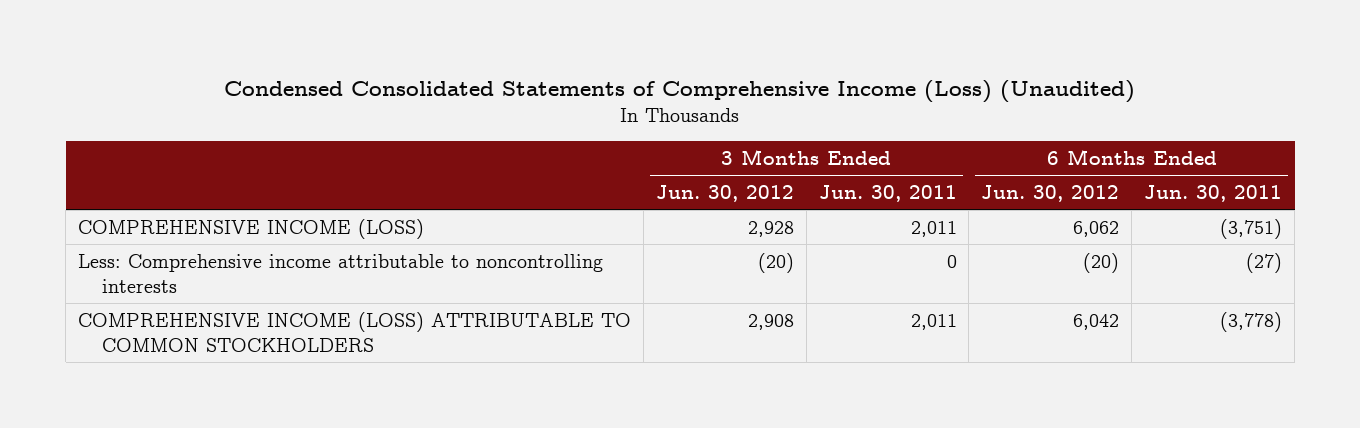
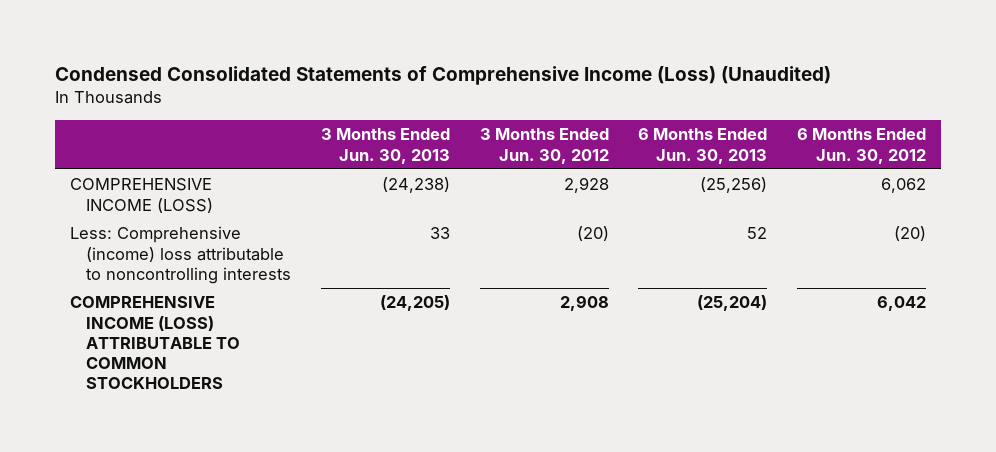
[818,184,957,202] Jun. 30, 2011 -> none
[1144,184,1283,202] Jun. 30, 2011 -> none
none -> [320,128,450,164] 3 Months Ended Jun. 30, 2013
none -> [638,128,768,164] 6 Months Ended Jun. 30, 2013
[78,253,604,293] Less: Comprehensive income attributable to noncontrolling interests -> [69,226,292,284] Less: Comprehensive (income) loss attributable to noncontrolling interests

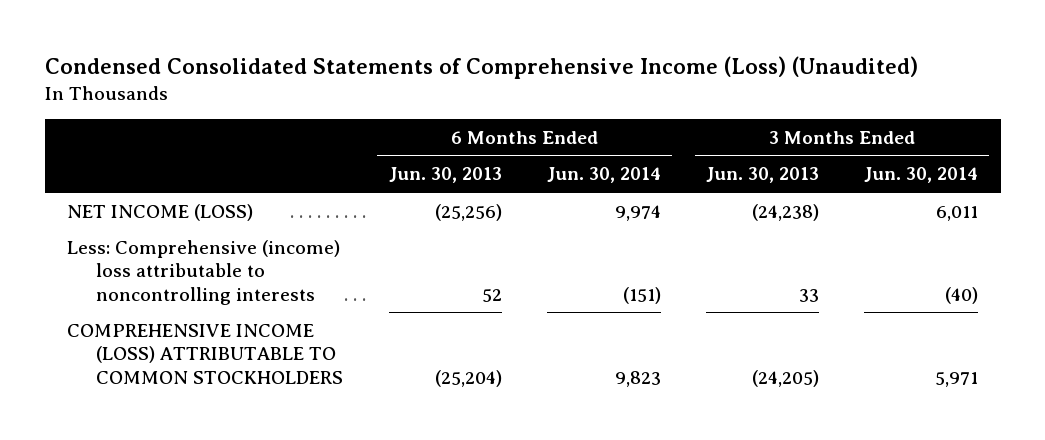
[479,128,609,164] 3 Months Ended Jun. 30, 2012 -> none
[797,128,927,164] 6 Months Ended Jun. 30, 2012 -> none
none -> [546,167,661,184] Jun. 30, 2014
none -> [863,167,978,184] Jun. 30, 2014
[69,178,214,213] COMPREHENSIVE INCOME (LOSS) -> [67,203,254,221] NET INCOME (LOSS)

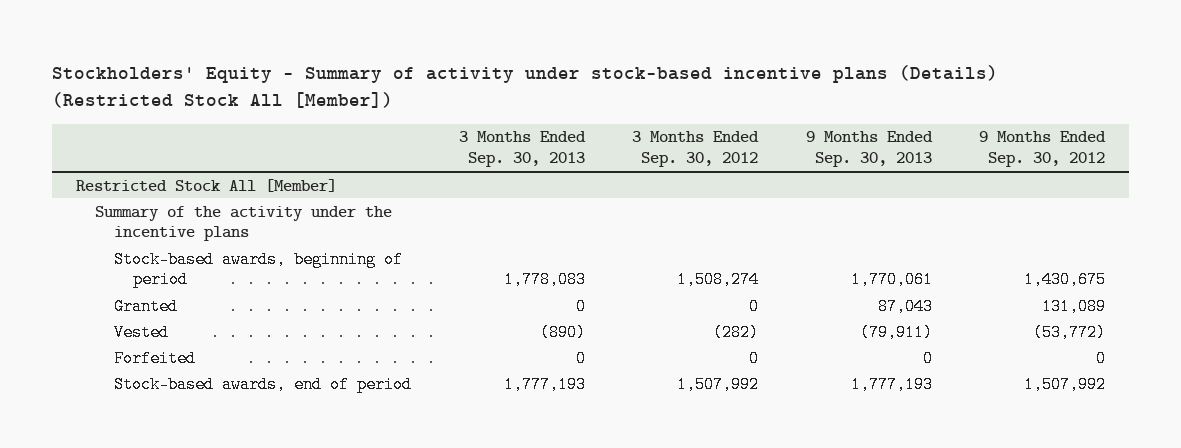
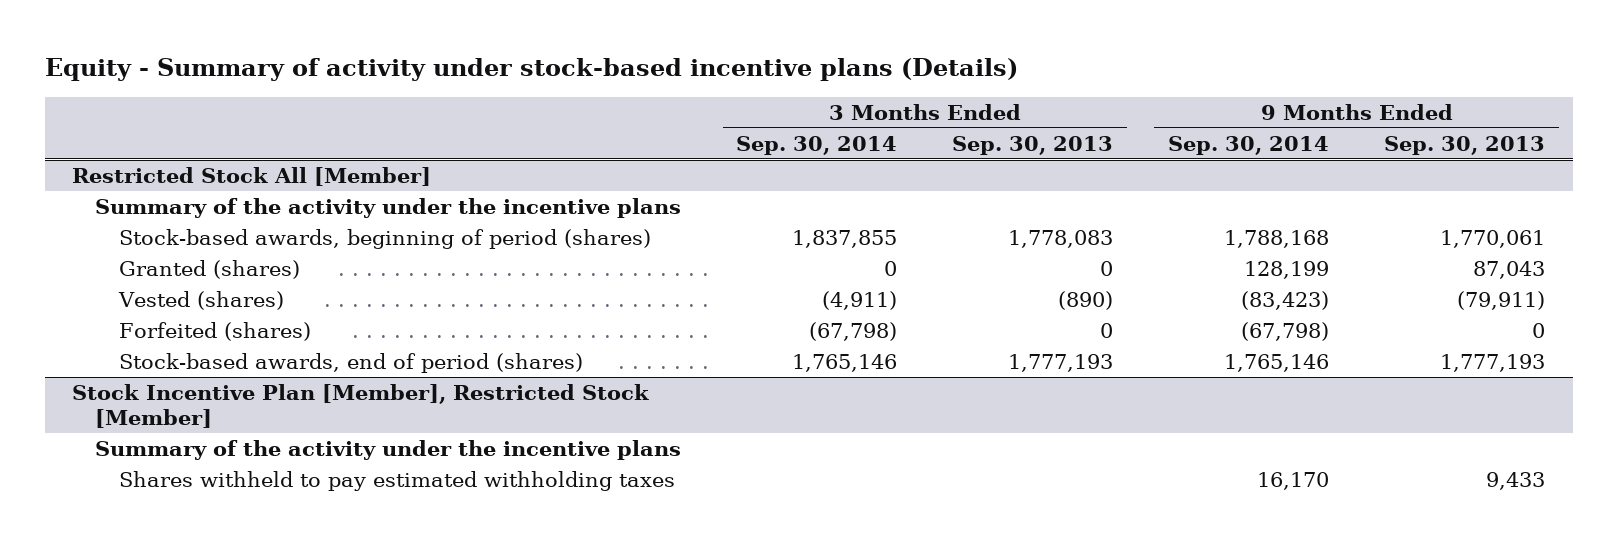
[52,65,999,109] Stockholders' Equity - Summary of activity under stock-based incentive plans (Details) (Restricted Stock All [Member]) -> [44,58,1018,82] Equity - Summary of activity under stock-based incentive plans (Details)
[632,131,760,168] 3 Months Ended Sep. 30, 2012 -> none
[979,131,1107,168] 9 Months Ended Sep. 30, 2012 -> none
none -> [736,135,898,155] Sep. 30, 2014
none -> [1168,135,1330,155] Sep. 30, 2014
[114,250,404,289] Stock-based awards, beginning of period -> [118,228,651,249] Stock-based awards, beginning of period (shares)
[114,297,179,315] Granted -> [118,259,300,279] Granted (shares)
[114,323,170,341] Vested -> [117,290,284,310] Vested (shares)
[114,349,197,367] Forfeited -> [118,321,311,341] Forfeited (shares)
[114,375,413,393] Stock-based awards, end of period -> [118,352,583,373] Stock-based awards, end of period (shares)
none -> [72,383,650,428] Stock Incentive Plan [Member], Restricted Stock [Member]
none -> [95,439,682,460] Summary of the activity under the incentive plans
none -> [118,470,675,491] Shares withheld to pay estimated withholding taxes

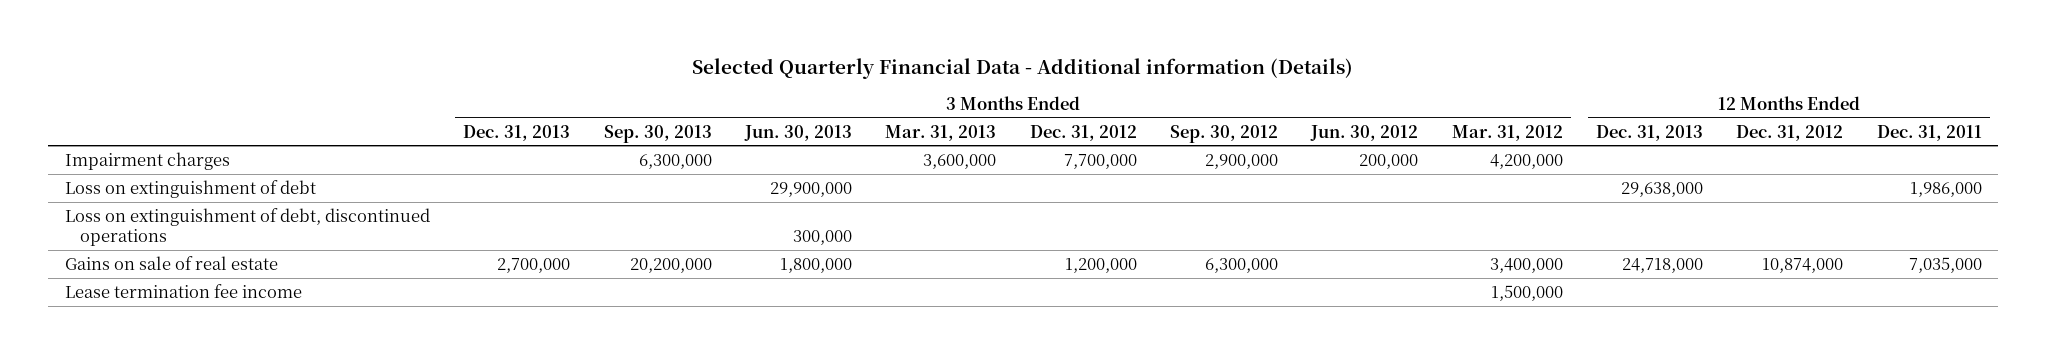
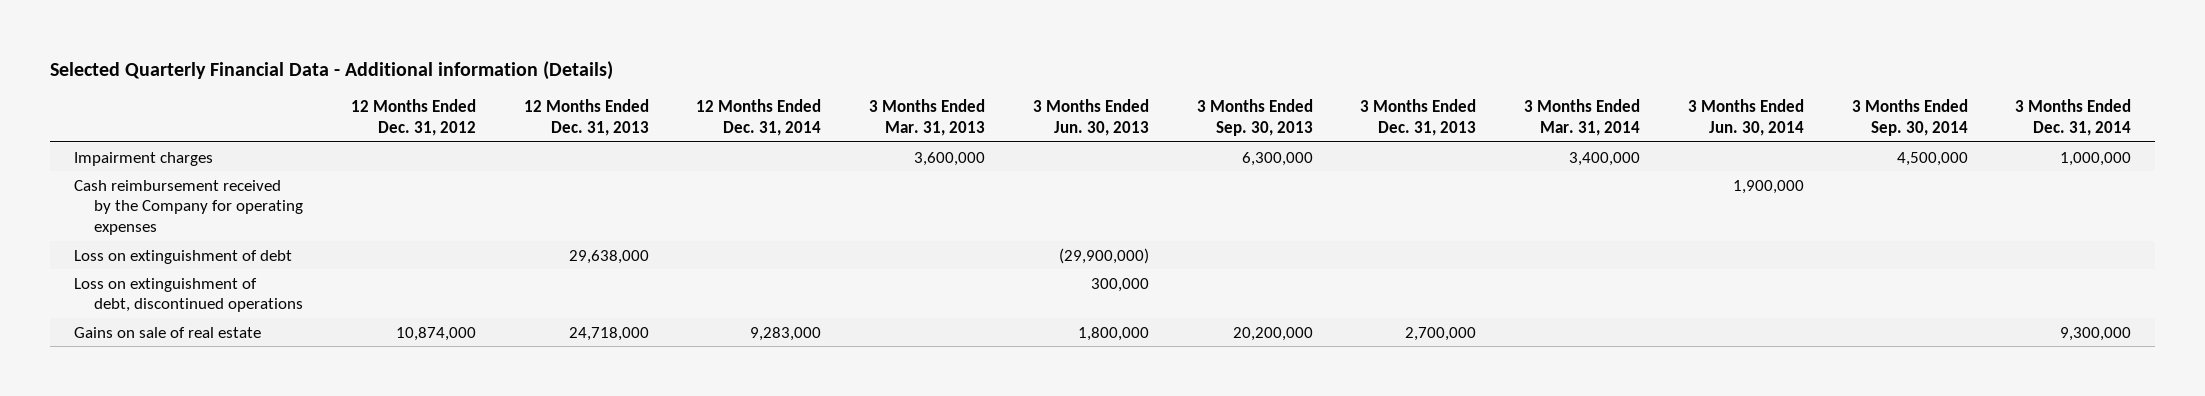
[1029,124,1137,141] Dec. 31, 2012 -> none
[1169,124,1278,143] Sep. 30, 2012 -> none
[1310,124,1419,141] Jun. 30, 2012 -> none
[1451,124,1563,141] Mar. 31, 2012 -> none
[1876,124,1982,141] Dec. 31, 2011 -> none
none -> [696,99,822,136] 12 Months Ended Dec. 31, 2014
none -> [1524,99,1641,136] 3 Months Ended Mar. 31, 2014
none -> [1687,99,1804,136] 3 Months Ended Jun. 30, 2014
none -> [1851,99,1968,136] 3 Months Ended Sep. 30, 2014
none -> [2015,99,2132,136] 3 Months Ended Dec. 31, 2014
none -> [73,179,304,235] Cash reimbursement received by the Company for operating expenses
[769,181,852,197] 29,900,000 -> [1058,247,1149,264] (29,900,000)
[65,283,303,298] Lease termination fee income -> none

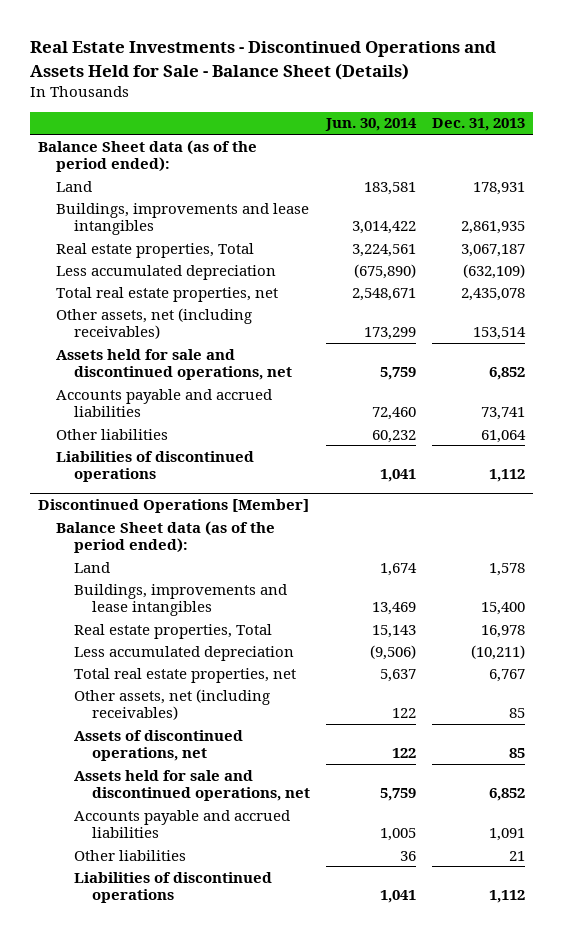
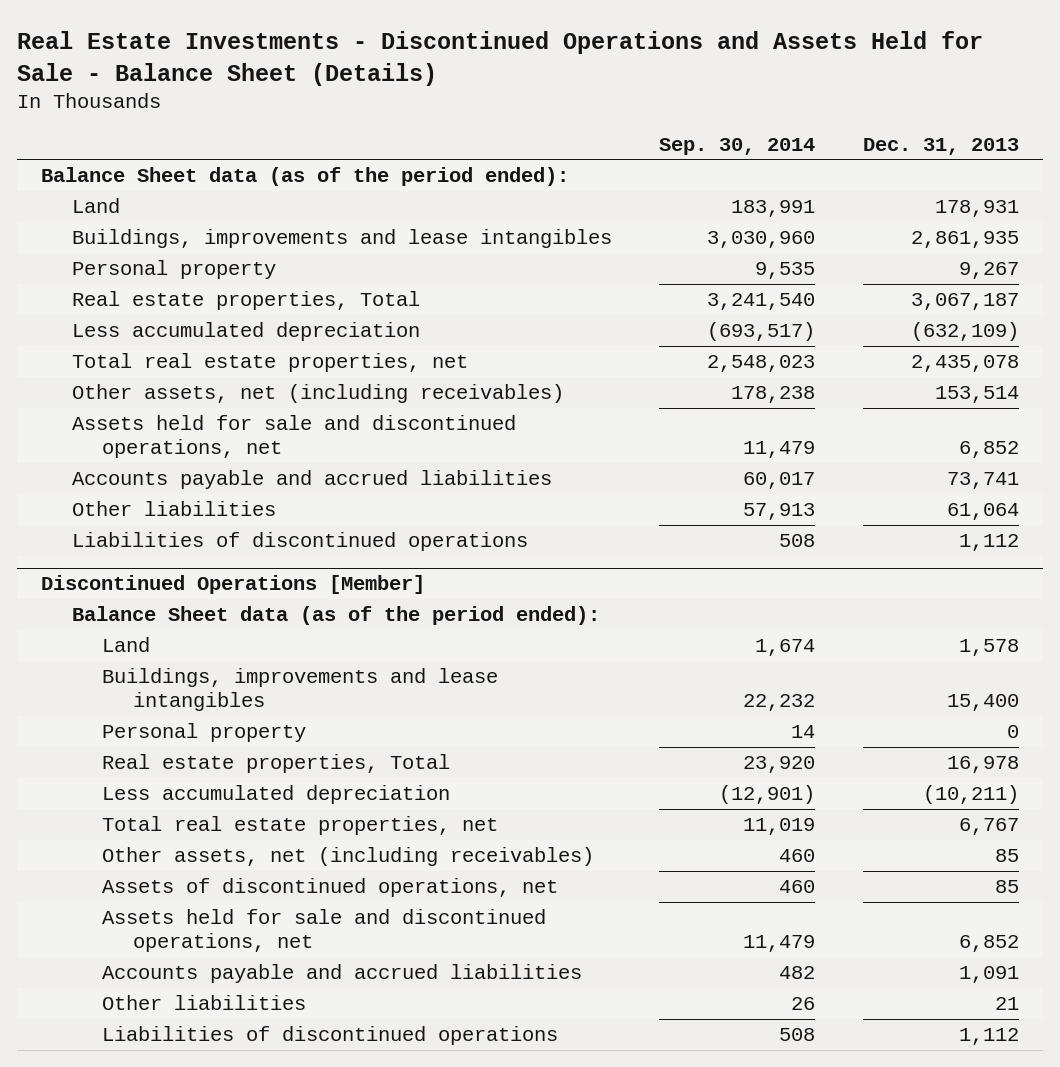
[325,118,418,132] Jun. 30, 2014 -> none
none -> [659,137,816,155] Sep. 30, 2014
none -> [71,260,276,280] Personal property
none -> [102,723,307,743] Personal property

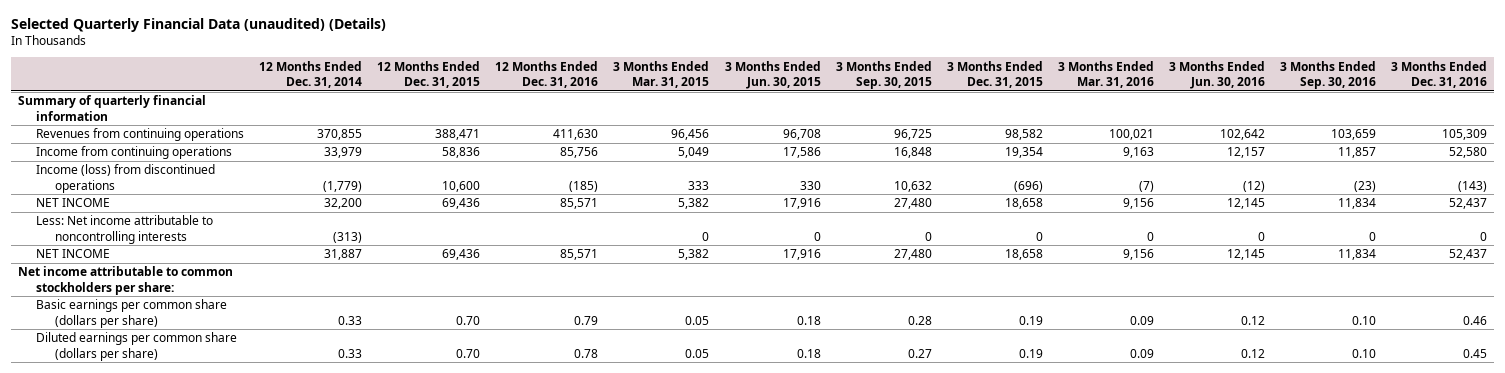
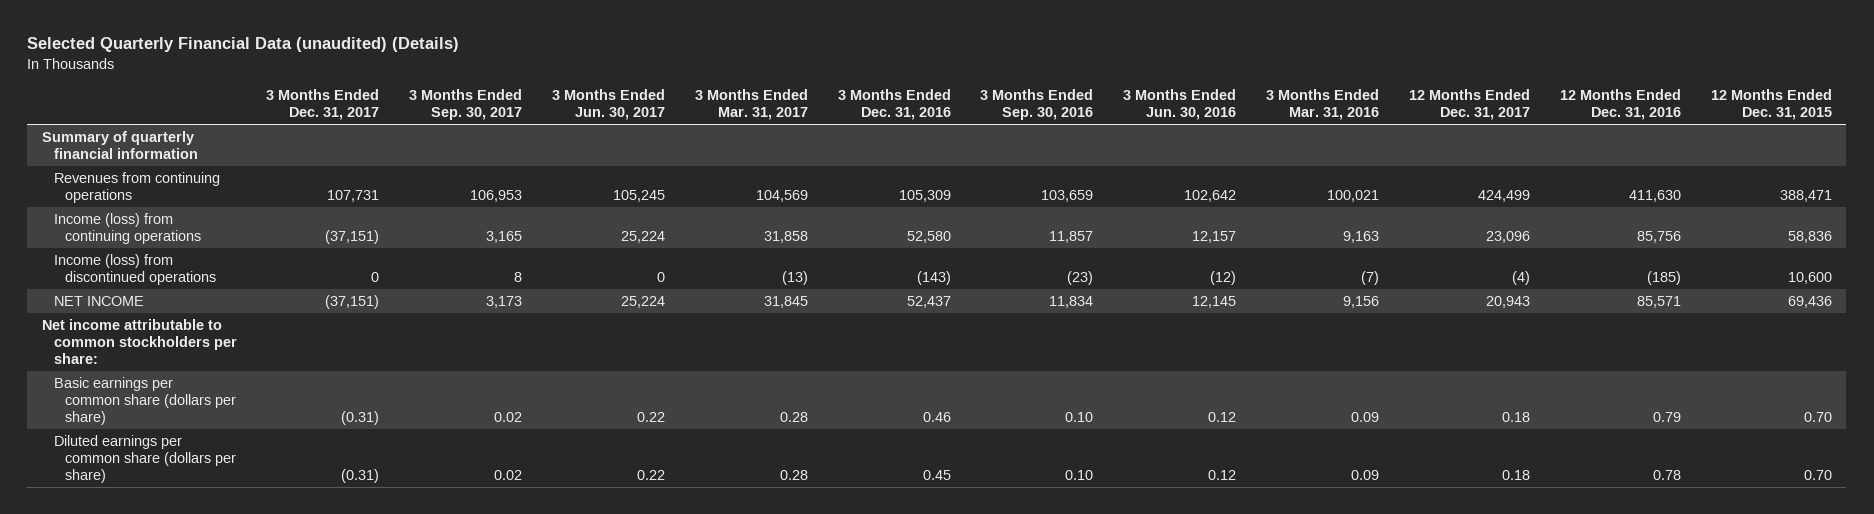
[259,60,363,88] 12 Months Ended Dec. 31, 2014 -> none
[613,60,710,88] 3 Months Ended Mar. 31, 2015 -> none
[724,60,821,89] 3 Months Ended Jun. 30, 2015 -> none
[835,60,932,89] 3 Months Ended Sep. 30, 2015 -> none
[946,60,1043,88] 3 Months Ended Dec. 31, 2015 -> none
none -> [266,89,380,121] 3 Months Ended Dec. 31, 2017
none -> [409,89,523,121] 3 Months Ended Sep. 30, 2017
none -> [551,89,665,121] 3 Months Ended Jun. 30, 2017
none -> [694,89,808,121] 3 Months Ended Mar. 31, 2017
none -> [1408,89,1530,121] 12 Months Ended Dec. 31, 2017
[36,146,233,160] Income from continuing operations -> [53,213,201,245] Income (loss) from continuing operations
[36,215,214,244] Less: Net income attributable to noncontrolling interests -> none
[36,249,111,259] NET INCOME -> none

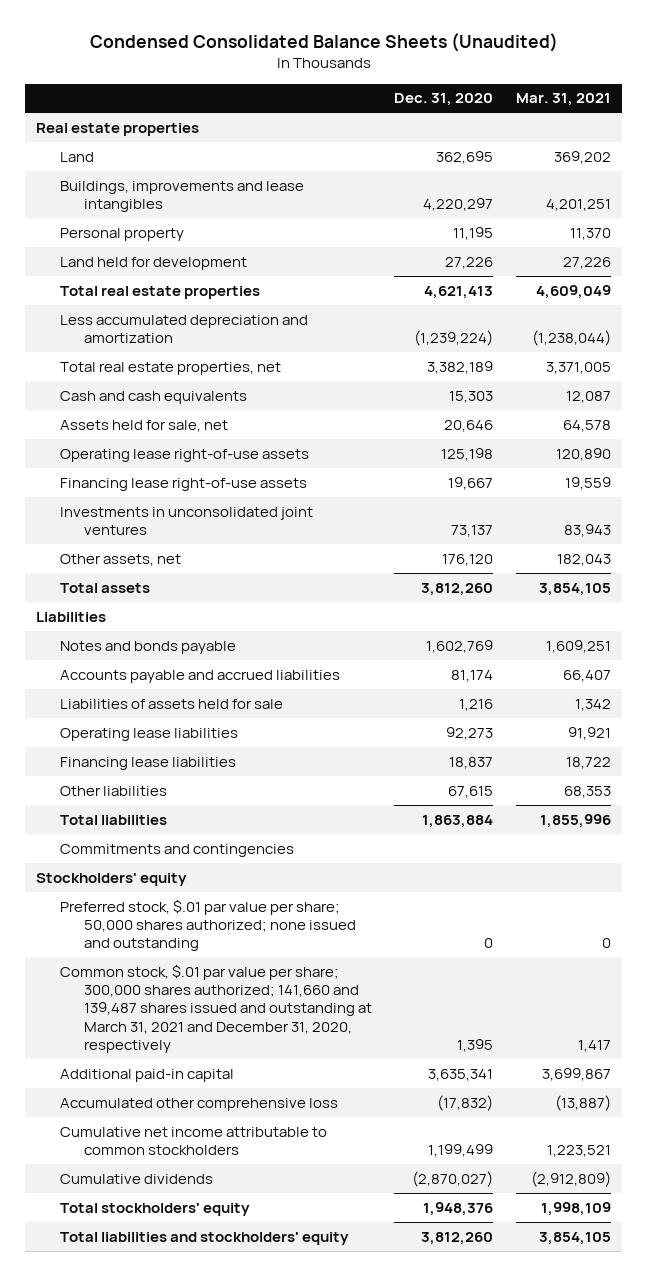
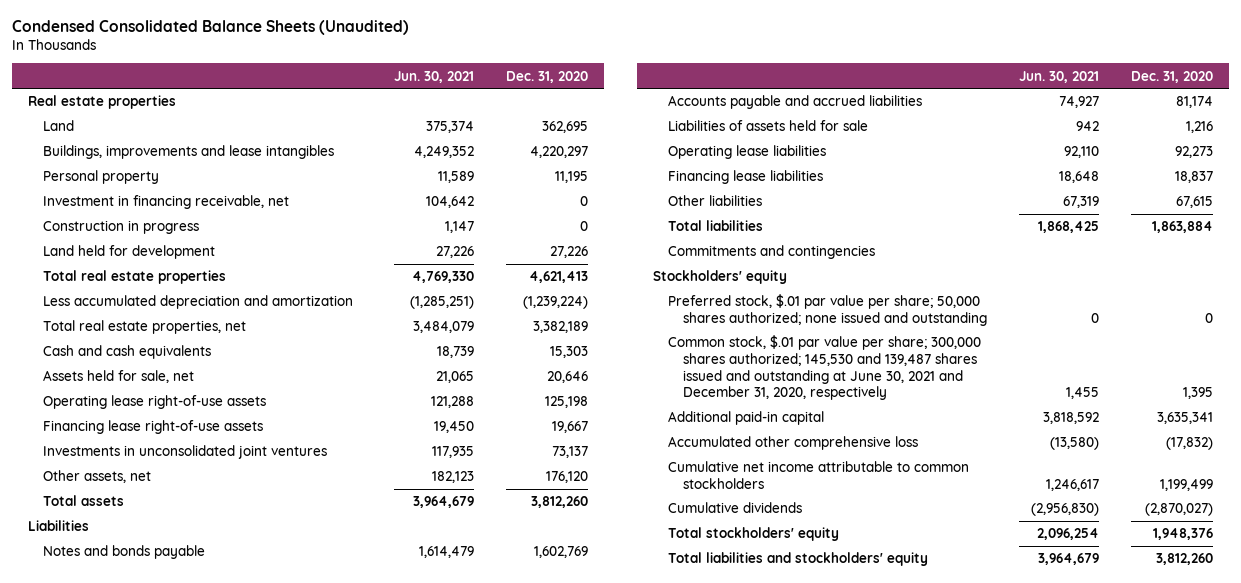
[516,93,612,107] Mar. 31, 2021 -> none
none -> [393,70,474,83] Jun. 30, 2021
none -> [42,195,289,210] Investment in financing receivable, net
none -> [42,220,199,235] Construction in progress
[59,963,372,1053] Common stock, $.01 par value per share; 300,000 shares authorized; 141,660 and 139,487 shares issued and outstanding at March 31, 2021 and December 31, 2020, respectively -> [668,335,982,401] Common stock, $.01 par value per share; 300,000 shares authorized; 145,530 and 139,487 shares issued and outstanding at June 30, 2021 and December 31, 2020, respectively

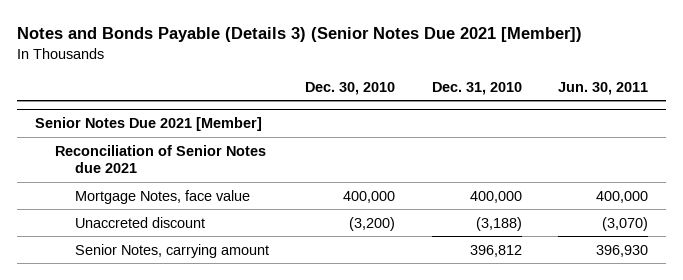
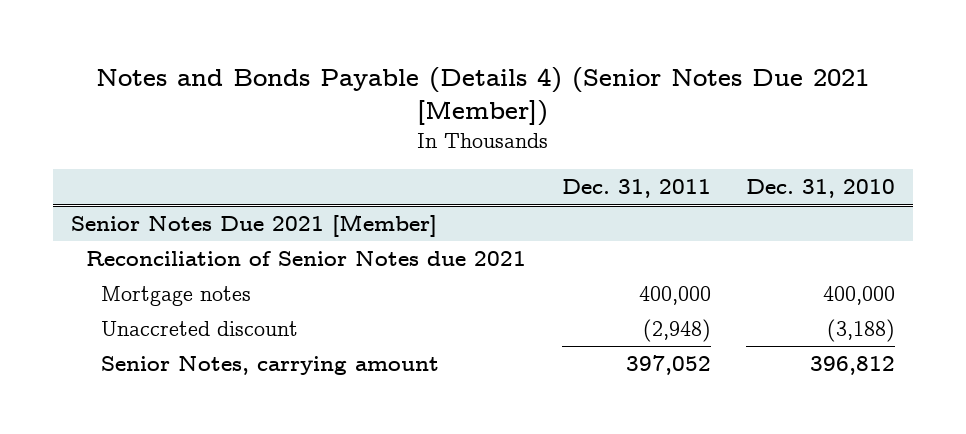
[16,27,582,43] Notes and Bonds Payable (Details 3) (Senior Notes Due 2021 [Member]) -> [95,66,869,127] Notes and Bonds Payable (Details 4) (Senior Notes Due 2021 [Member])
[305,81,396,95] Dec. 30, 2010 -> none
[557,81,648,95] Jun. 30, 2011 -> none
none -> [561,179,711,199] Dec. 31, 2011
[74,189,250,204] Mortgage Notes, face value -> [101,286,252,307] Mortgage notes

